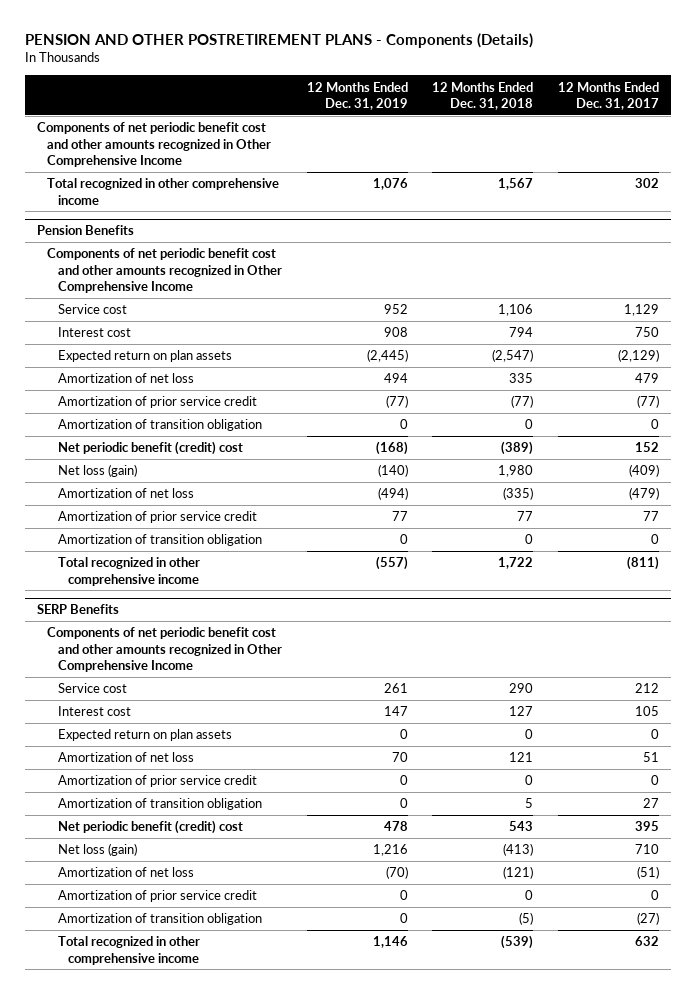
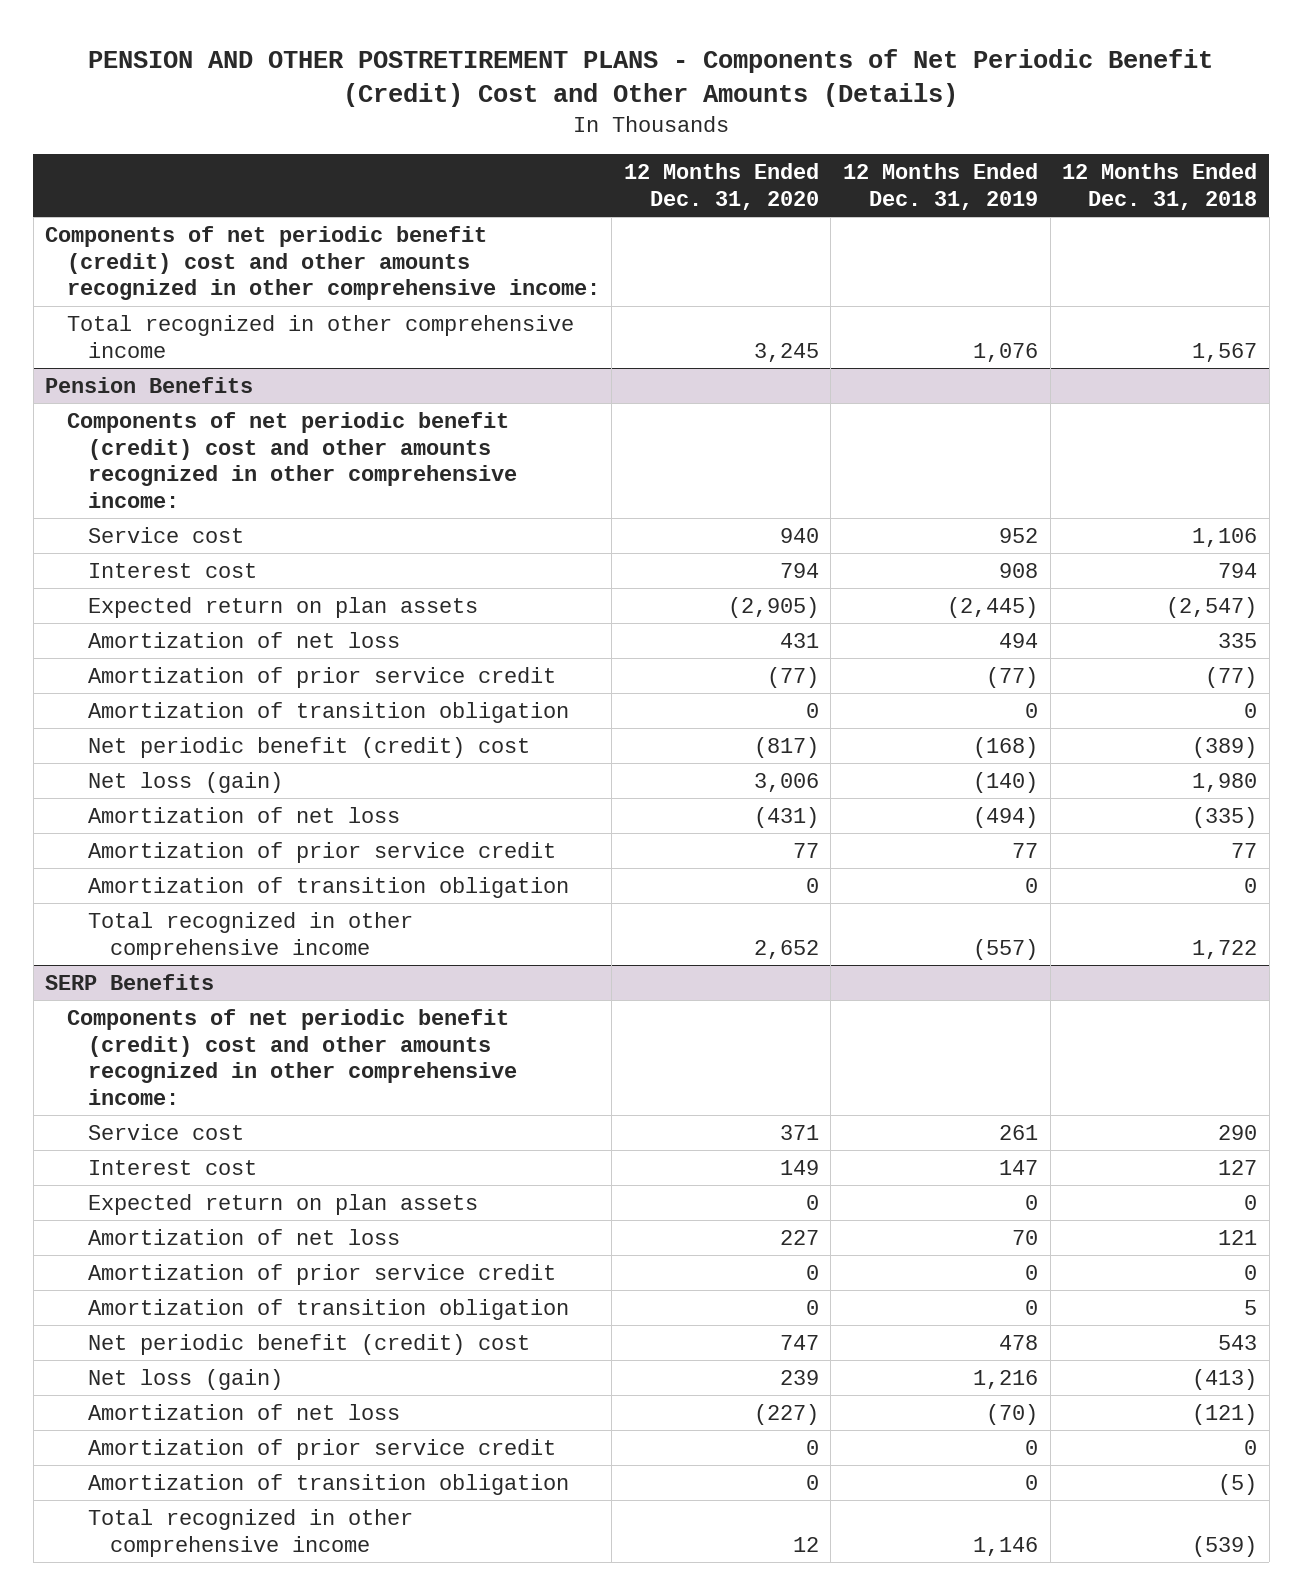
[24,32,533,48] PENSION AND OTHER POSTRETIREMENT PLANS - Components (Details) -> [88,48,1214,108] PENSION AND OTHER POSTRETIREMENT PLANS - Components of Net Periodic Benefit (Credit) Cost and Other Amounts (Details)
[558,81,660,111] 12 Months Ended Dec. 31, 2017 -> none
none -> [623,163,819,210] 12 Months Ended Dec. 31, 2020
[37,122,272,168] Components of net periodic benefit cost and other amounts recognized in Other Comprehensive Income -> [45,226,600,301] Components of net periodic benefit (credit) cost and other amounts recognized in other comprehensive income:
[47,248,282,294] Components of net periodic benefit cost and other amounts recognized in Other Comprehensive Income -> [66,412,518,509] Components of net periodic benefit (credit) cost and other amounts recognized in other comprehensive income:
[47,627,282,673] Components of net periodic benefit cost and other amounts recognized in Other Comprehensive Income -> [66,1009,518,1106] Components of net periodic benefit (credit) cost and other amounts recognized in other comprehensive income:

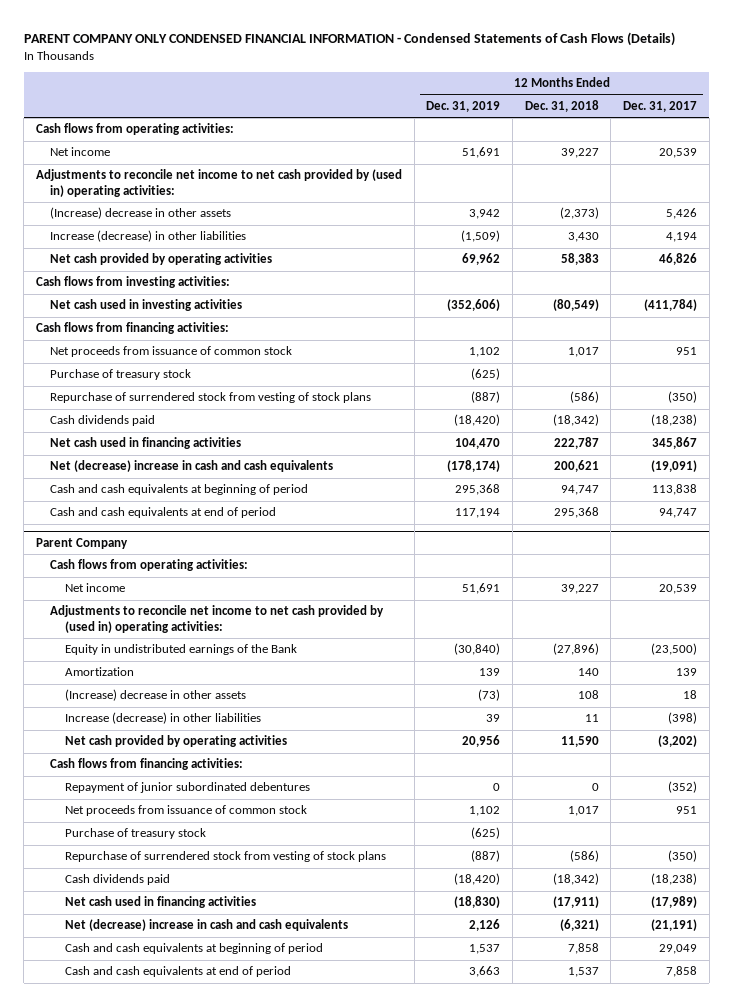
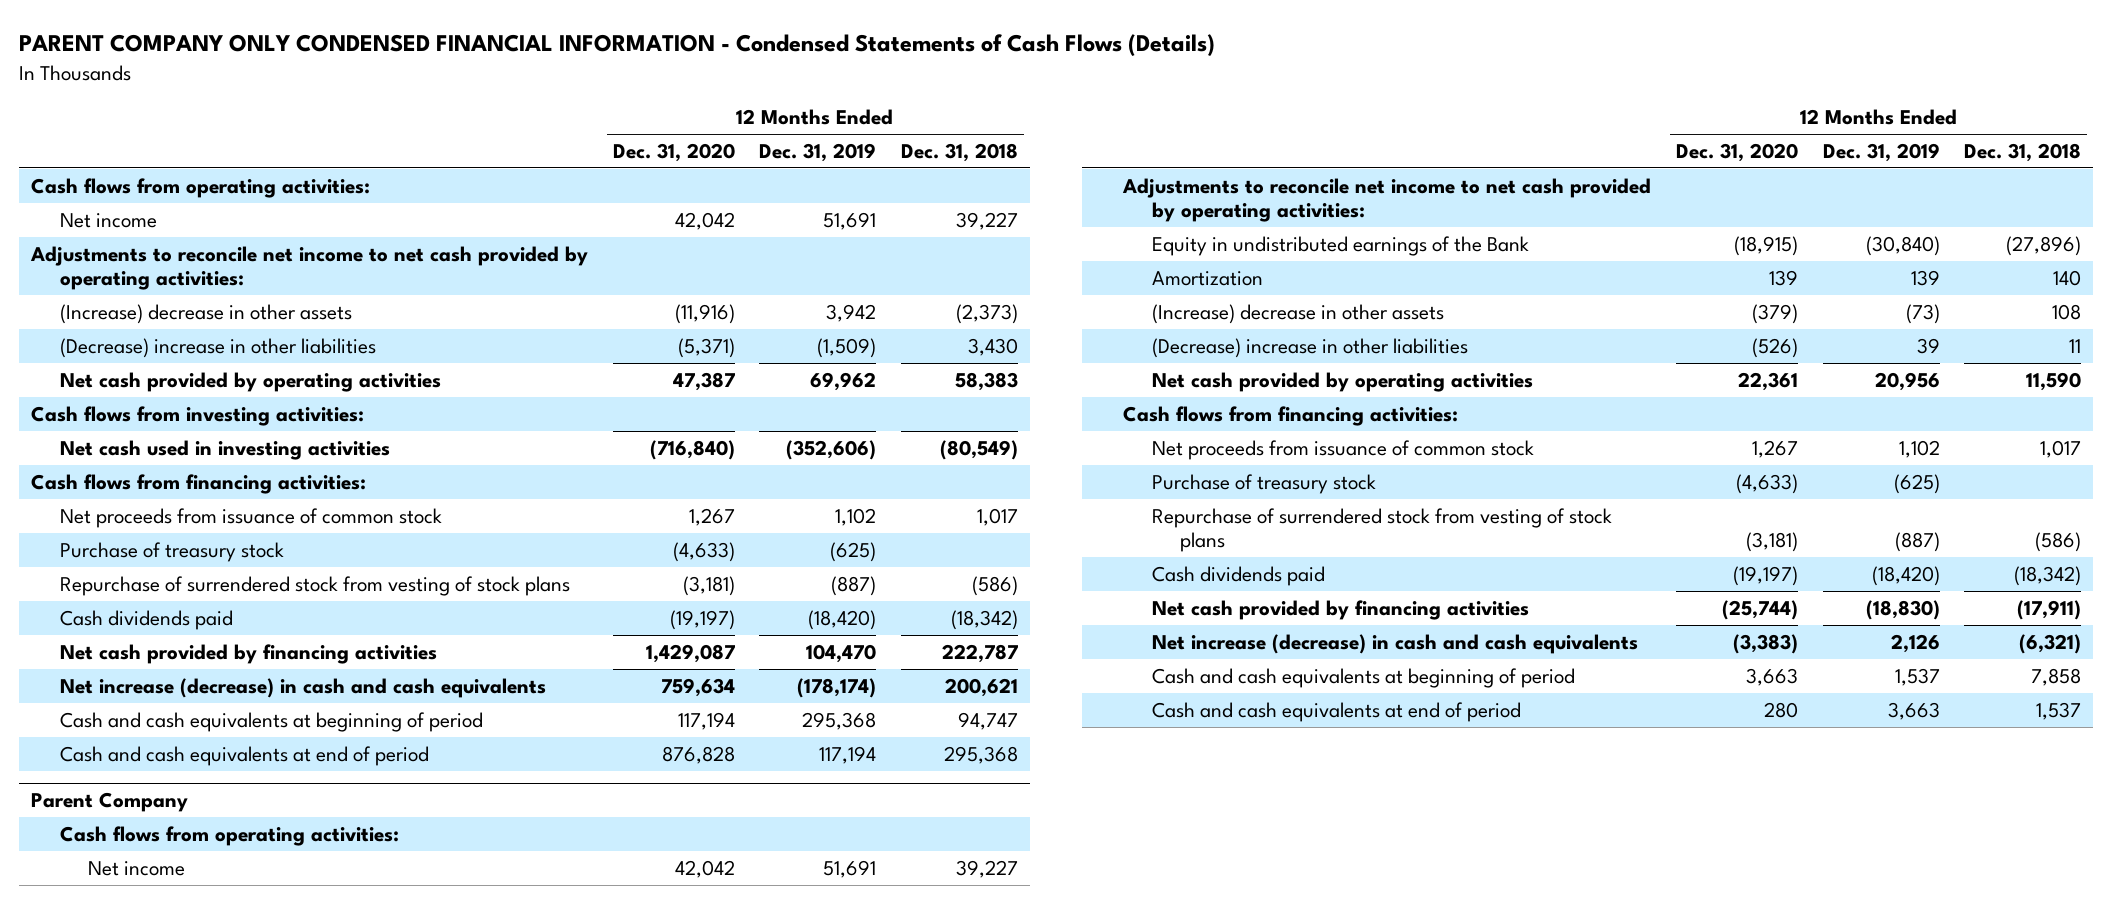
[623,100,698,112] Dec. 31, 2017 -> none
none -> [612,143,735,163] Dec. 31, 2020
[35,169,402,197] Adjustments to reconcile net income to net cash provided by (used in) operating activities: -> [30,245,589,290] Adjustments to reconcile net income to net cash provided by operating activities:
[50,230,247,243] Increase (decrease) in other liabilities -> [59,337,376,358] (Decrease) increase in other liabilities
[50,437,242,450] Net cash used in financing activities -> [59,643,437,664] Net cash provided by financing activities
[50,460,334,473] Net (decrease) increase in cash and cash equivalents -> [59,677,546,698] Net increase (decrease) in cash and cash equivalents
[50,605,385,633] Adjustments to reconcile net income to net cash provided by (used in) operating activities: -> [1122,177,1652,222] Adjustments to reconcile net income to net cash provided by operating activities:
[64,712,261,725] Increase (decrease) in other liabilities -> [1151,337,1468,358] (Decrease) increase in other liabilities
[64,782,310,794] Repayment of junior subordinated debentures -> none
[64,896,256,909] Net cash used in financing activities -> [1151,599,1529,620] Net cash provided by financing activities
[64,919,348,932] Net (decrease) increase in cash and cash equivalents -> [1151,633,1638,654] Net increase (decrease) in cash and cash equivalents

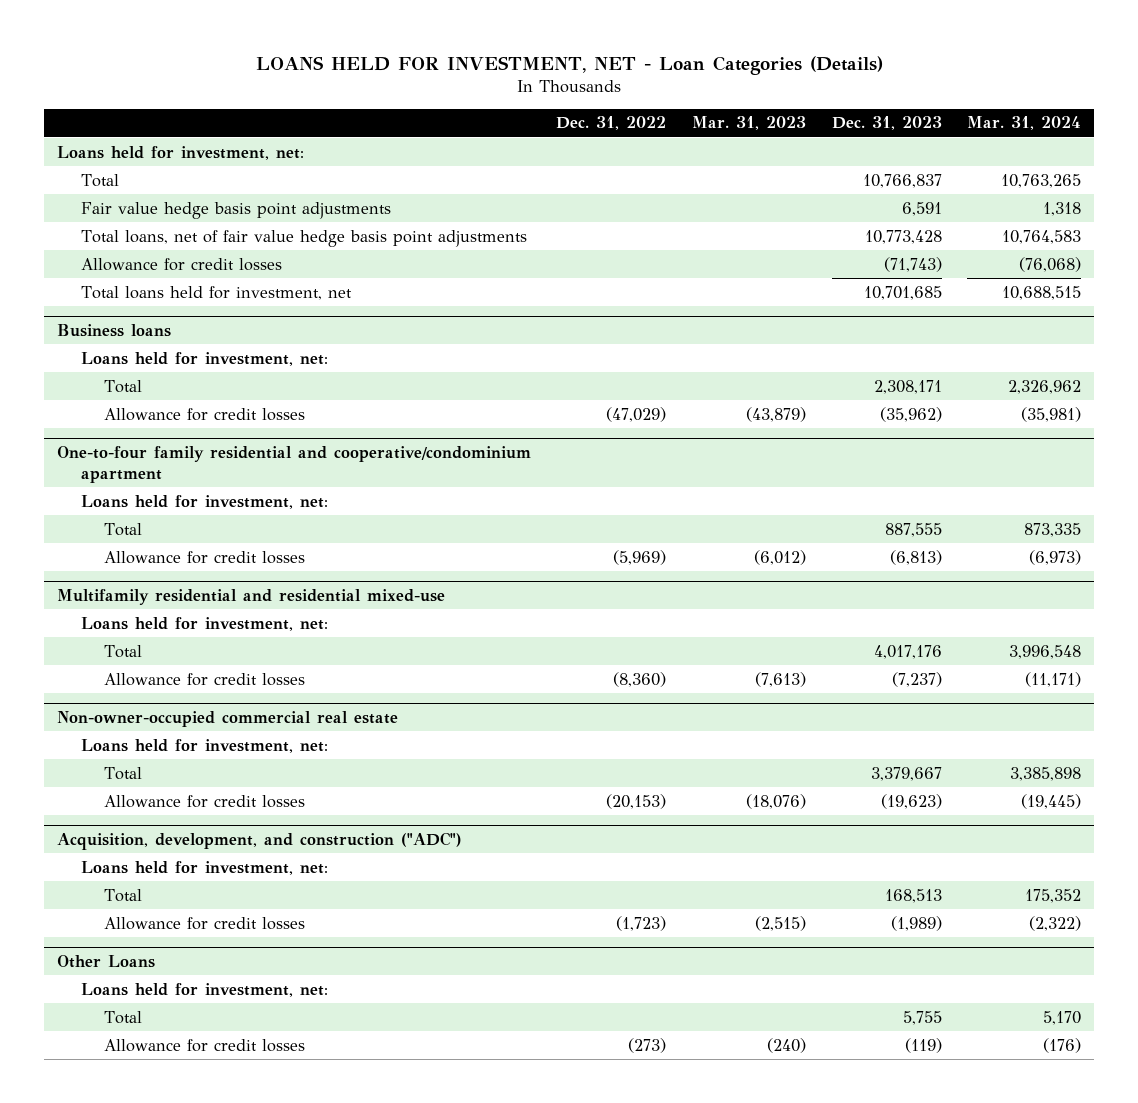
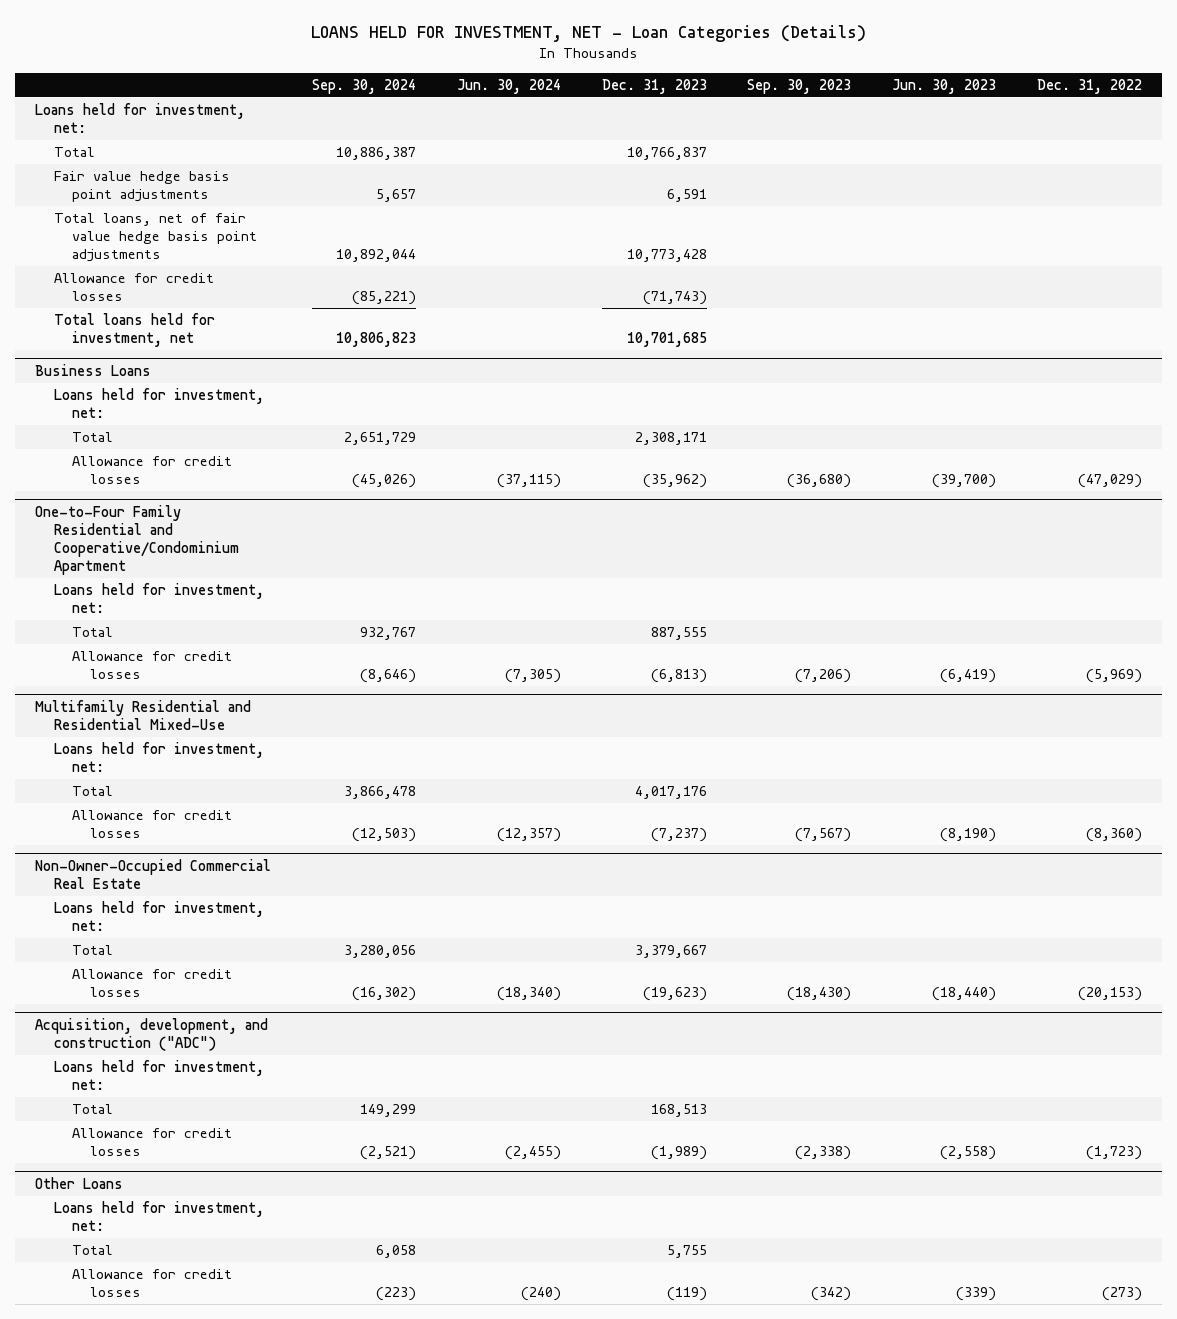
[691,116,806,131] Mar. 31, 2023 -> none
[967,116,1082,131] Mar. 31, 2024 -> none
none -> [312,78,417,94] Sep. 30, 2024
none -> [456,78,561,94] Jun. 30, 2024
none -> [747,78,852,94] Sep. 30, 2023
none -> [892,78,997,94] Jun. 30, 2023
[56,324,171,338] Business loans -> [35,364,152,377] Business Loans
[56,446,531,484] One-to-four family residential and cooperative/condominium apartment -> [35,505,239,575] One-to-Four Family Residential and Cooperative/Condominium Apartment
[56,589,445,606] Multifamily residential and residential mixed-use -> [35,700,252,731] Multifamily Residential and Residential Mixed-Use
[56,711,398,728] Non-owner-occupied commercial real estate -> [35,859,272,890] Non-Owner-Occupied Commercial Real Estate

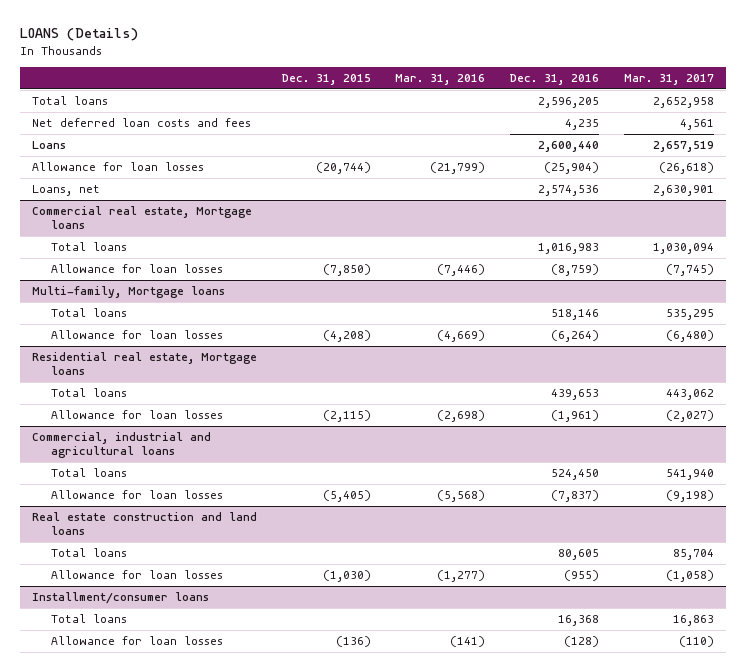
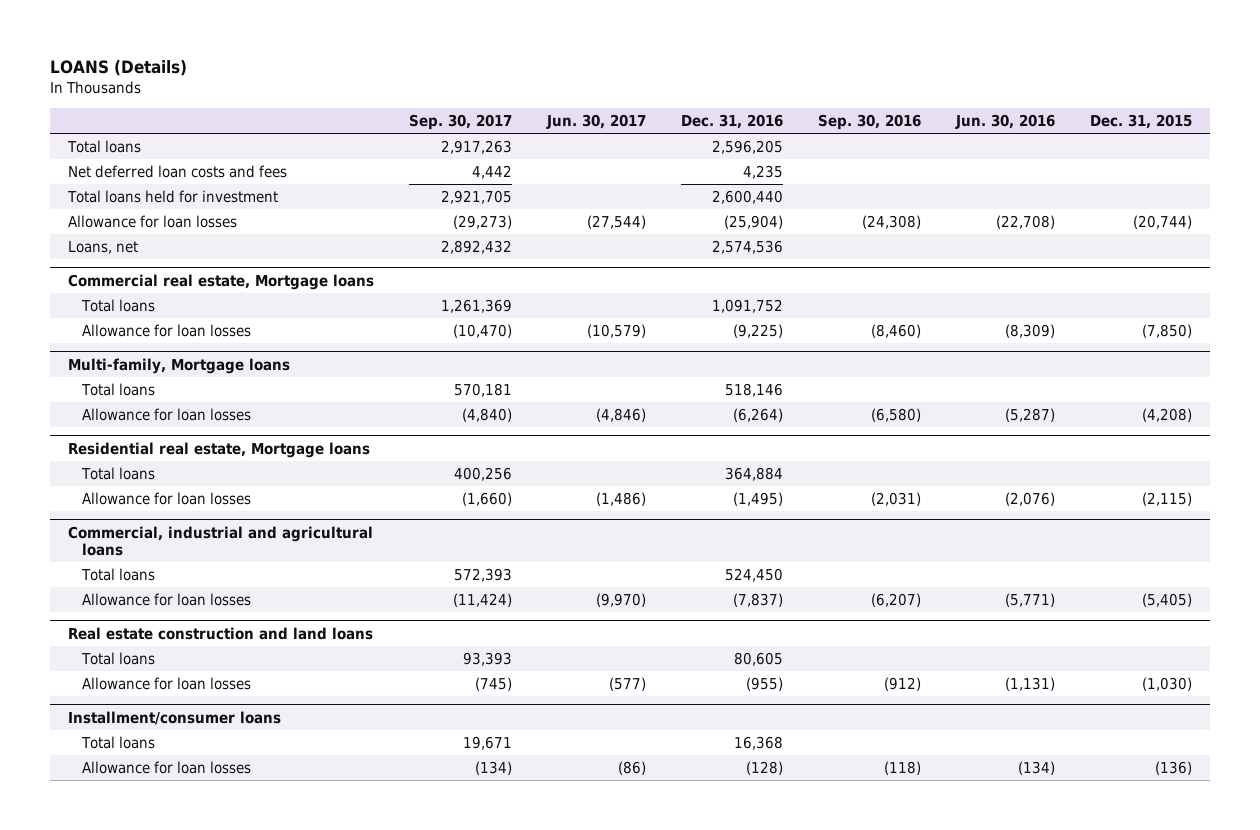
[395,74,486,86] Mar. 31, 2016 -> none
[624,74,715,86] Mar. 31, 2017 -> none
none -> [409,113,513,130] Sep. 30, 2017
none -> [546,113,647,129] Jun. 30, 2017
none -> [818,113,922,130] Sep. 30, 2016
none -> [955,113,1056,129] Jun. 30, 2016
[31,141,66,150] Loans -> [66,190,278,204] Total loans held for investment
[538,243,600,255] 1,016,983 -> [712,299,784,314] 1,091,752
[551,264,600,277] (8,759) -> [733,324,784,339] (9,225)
[551,389,600,401] 439,653 -> [725,467,784,482] 364,884
[551,410,600,423] (1,961) -> [733,492,784,507] (1,495)

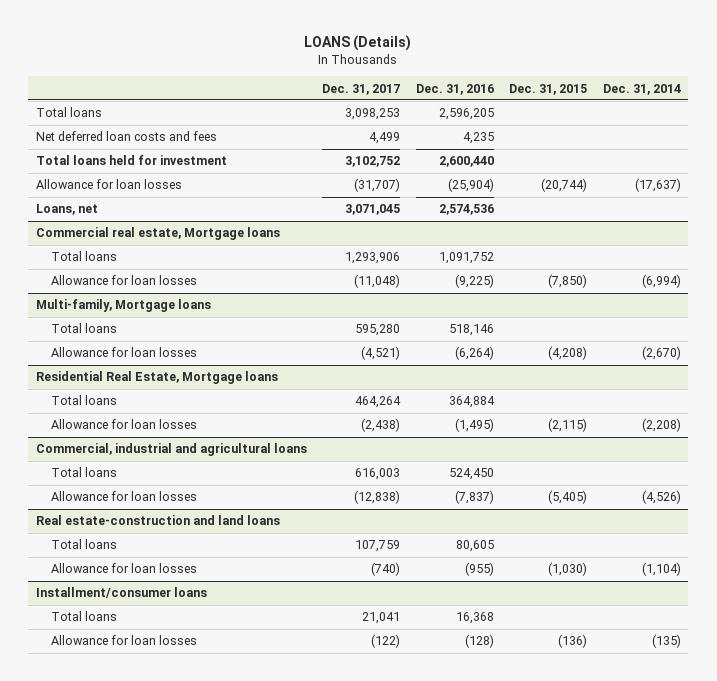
[409,113,513,130] Sep. 30, 2017 -> none
[546,113,647,129] Jun. 30, 2017 -> none
[818,113,922,130] Sep. 30, 2016 -> none
[955,113,1056,129] Jun. 30, 2016 -> none
none -> [322,83,401,95] Dec. 31, 2017
none -> [602,83,681,95] Dec. 31, 2014
[67,441,370,458] Residential real estate, Mortgage loans -> [36,371,279,385] Residential Real Estate, Mortgage loans
[67,626,373,640] Real estate construction and land loans -> [36,515,281,526] Real estate-construction and land loans

